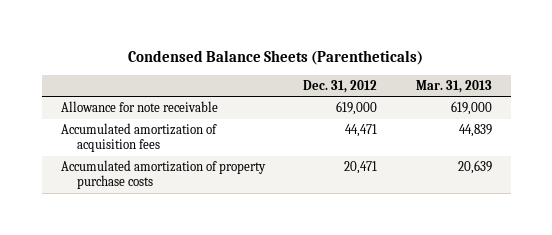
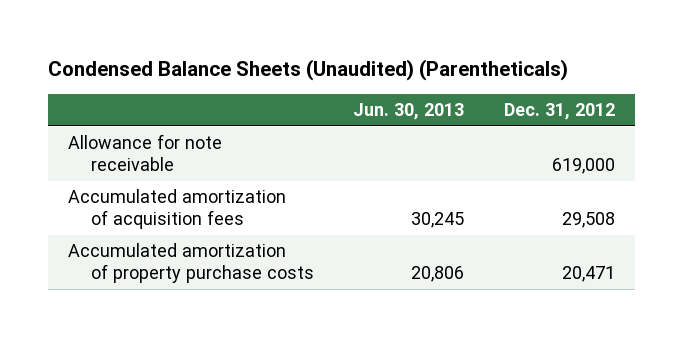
[128,49,424,65] Condensed Balance Sheets (Parentheticals) -> [47,58,568,81] Condensed Balance Sheets (Unaudited) (Parentheticals)
[415,79,492,93] Mar. 31, 2013 -> none
none -> [353,103,465,121] Jun. 30, 2013
[345,124,378,138] 44,471 -> [562,212,616,229] 29,508

